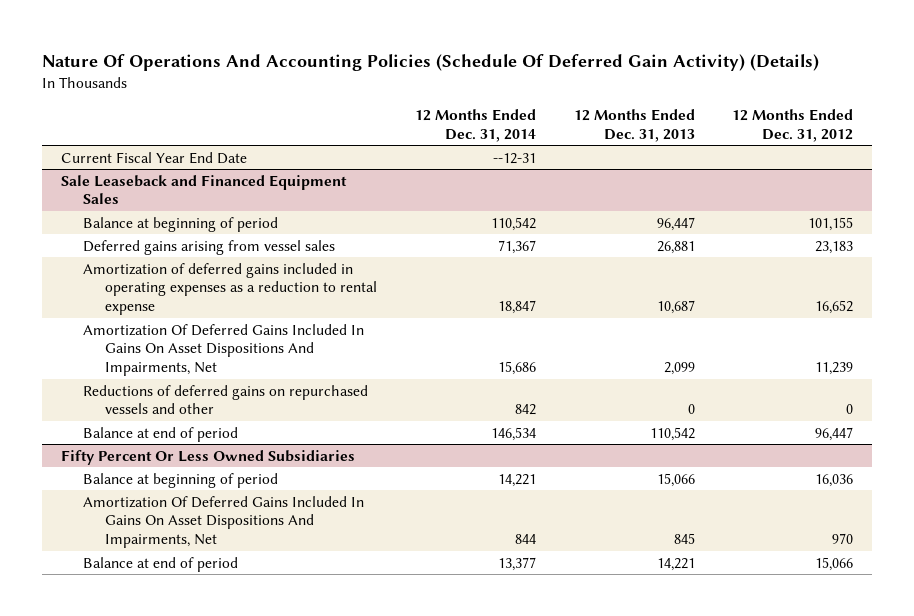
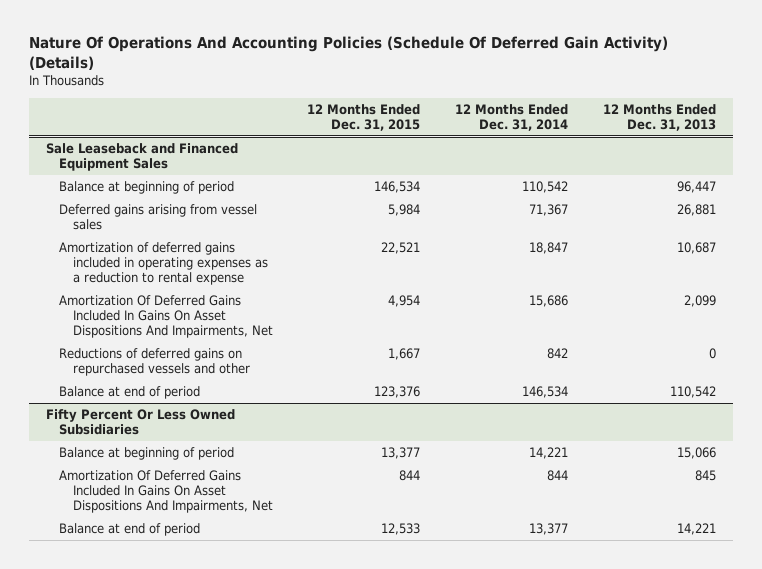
[732,109,854,142] 12 Months Ended Dec. 31, 2012 -> none
none -> [307,104,421,132] 12 Months Ended Dec. 31, 2015
[61,151,248,164] Current Fiscal Year End Date -> none

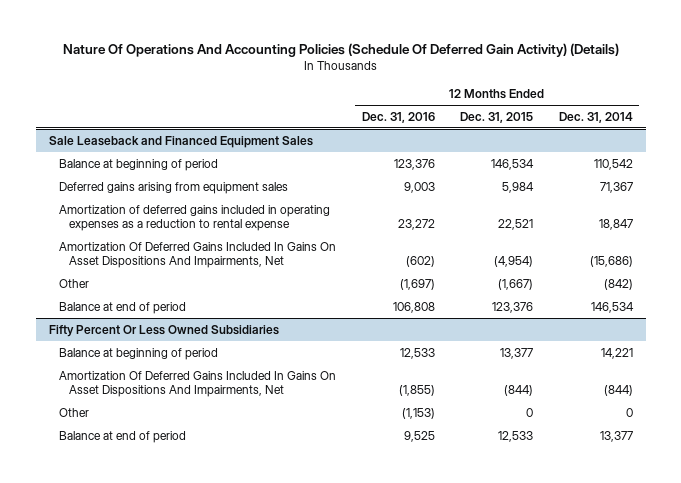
[602,104,716,132] 12 Months Ended Dec. 31, 2013 -> none
none -> [361,111,435,123] Dec. 31, 2016
[59,204,258,231] Deferred gains arising from vessel sales -> [58,181,288,194] Deferred gains arising from equipment sales
[59,348,250,377] Reductions of deferred gains on repurchased vessels and other -> none
[388,295,421,308] 4,954 -> [494,255,534,267] (4,954)
[528,295,568,308] 15,686 -> [589,255,633,267] (15,686)
none -> [58,278,89,288] Other
[399,470,421,482] 844 -> [504,384,534,396] (844)
[546,470,568,482] 844 -> [603,384,633,396] (844)
none -> [58,407,89,417] Other

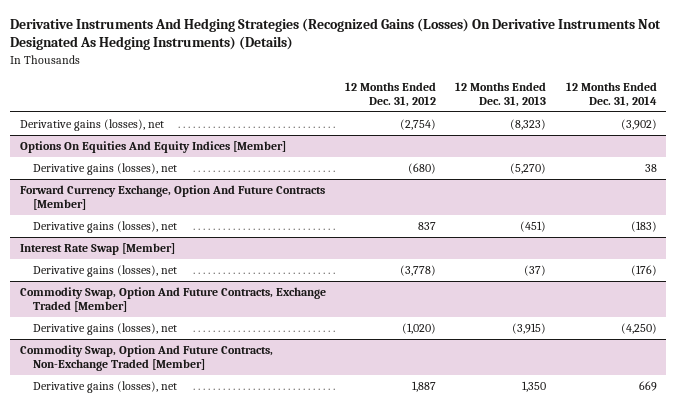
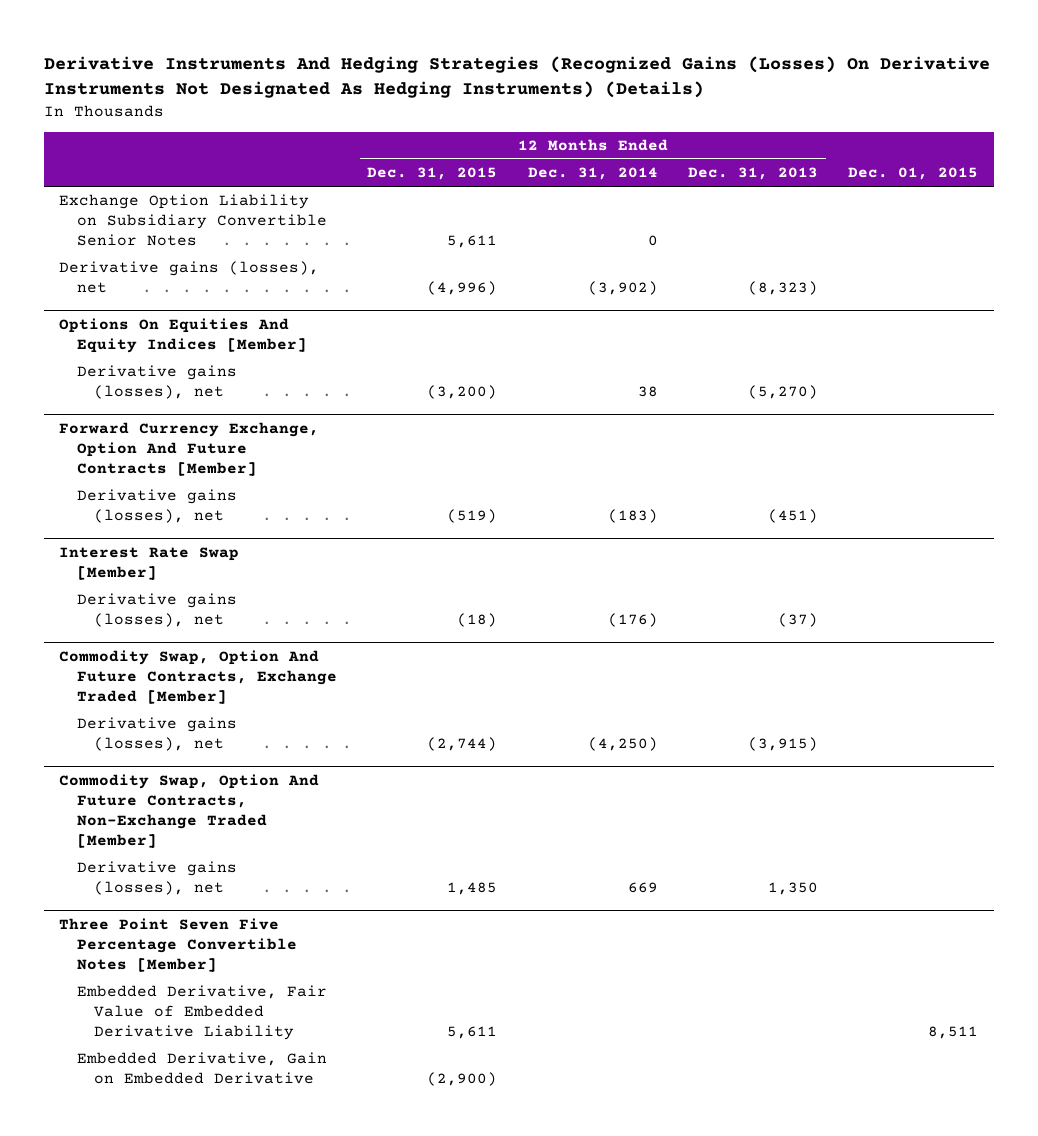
[344,81,436,108] 12 Months Ended Dec. 31, 2012 -> none
none -> [367,167,498,181] Dec. 31, 2015
none -> [848,167,979,181] Dec. 01, 2015
none -> [59,194,327,247] Exchange Option Liability on Subsidiary Convertible Senior Notes
none -> [59,918,297,973] Three Point Seven Five Percentage Convertible Notes [Member]
none -> [76,985,327,1041] Embedded Derivative, Fair Value of Embedded Derivative Liability
none -> [76,1052,327,1085] Embedded Derivative, Gain on Embedded Derivative

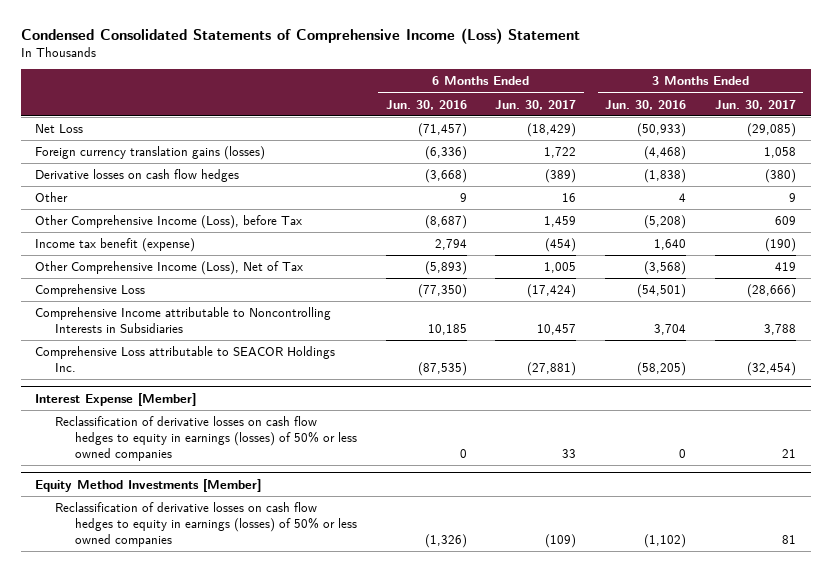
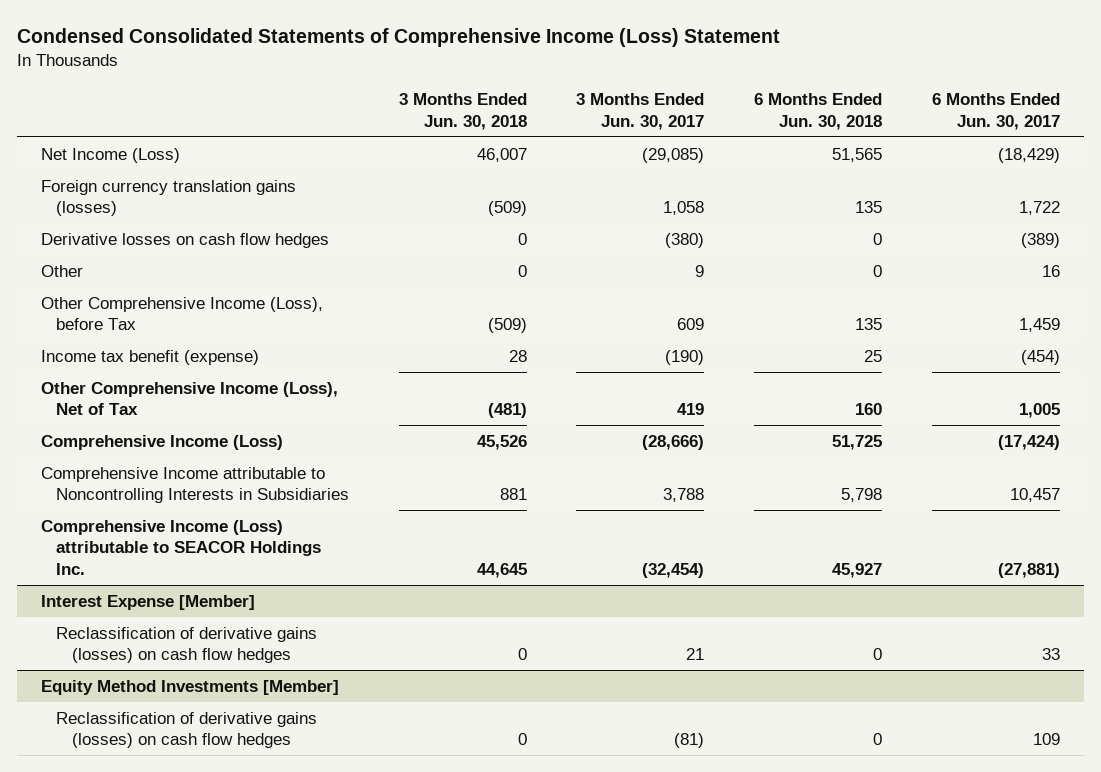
[385,99,467,110] Jun. 30, 2016 -> none
[605,99,687,110] Jun. 30, 2016 -> none
none -> [398,93,527,130] 3 Months Ended Jun. 30, 2018
none -> [754,93,883,130] 6 Months Ended Jun. 30, 2018
[34,124,83,134] Net Loss -> [41,147,181,163] Net Income (Loss)
[34,284,145,298] Comprehensive Loss -> [41,434,284,450] Comprehensive Income (Loss)
[34,346,335,372] Comprehensive Loss attributable to SEACOR Holdings Inc. -> [41,519,322,575] Comprehensive Income (Loss) attributable to SEACOR Holdings Inc.
[54,416,357,461] Reclassification of derivative losses on cash flow hedges to equity in earnings (losses) of 50% or less owned companies -> [56,626,318,664] Reclassification of derivative gains (losses) on cash flow hedges
[54,502,357,547] Reclassification of derivative losses on cash flow hedges to equity in earnings (losses) of 50% or less owned companies -> [56,711,318,749] Reclassification of derivative gains (losses) on cash flow hedges
[545,533,577,548] (109) -> [1032,733,1060,746] 109
[782,534,797,544] 81 -> [674,733,705,749] (81)

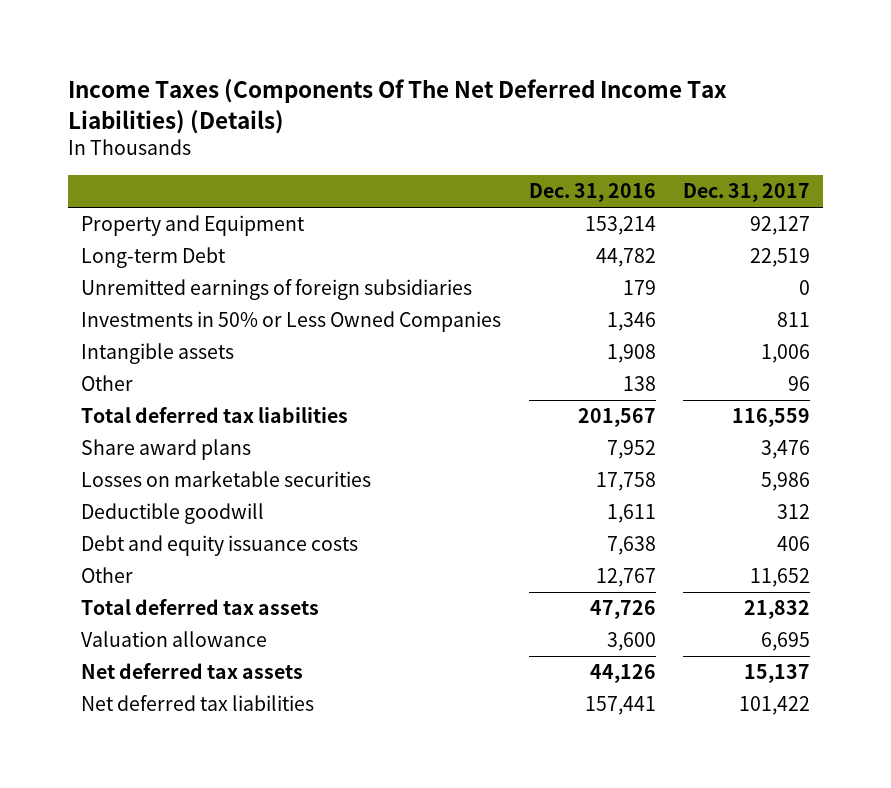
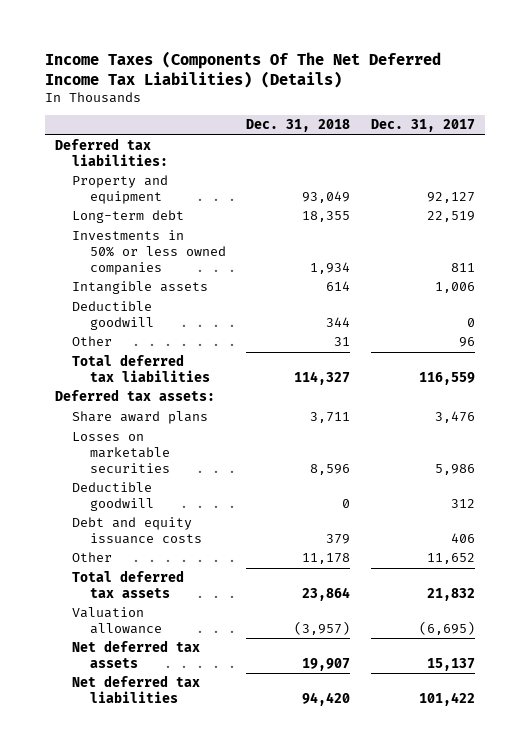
[528,183,656,203] Dec. 31, 2016 -> none
none -> [246,119,351,133] Dec. 31, 2018
[81,279,473,301] Unremitted earnings of foreign subsidiaries -> none
none -> [55,138,169,167] Deferred tax liabilities:
[81,215,306,237] Property and Equipment -> [72,175,169,205] Property and equipment
[81,247,227,269] Long-term Debt -> [72,210,185,224] Long-term debt
[81,311,502,333] Investments in 50% or Less Owned Companies -> [72,230,226,275] Investments in 50% or less owned companies
none -> [72,301,154,331] Deductible goodwill
none -> [55,389,216,402] Deferred tax assets:
[760,632,810,652] 6,695 -> [419,621,476,636] (6,695)

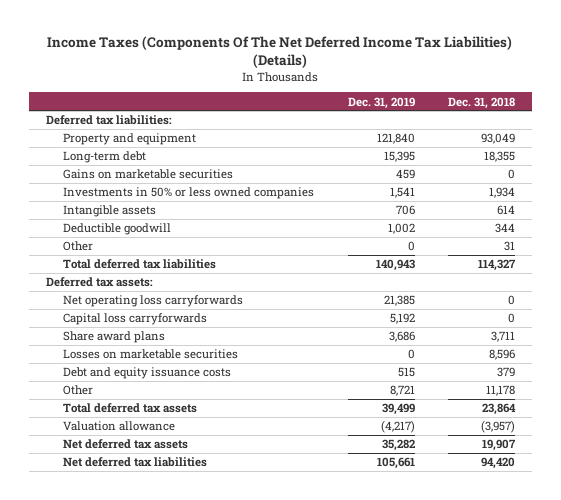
[371,119,476,133] Dec. 31, 2017 -> none
none -> [347,96,415,109] Dec. 31, 2019
none -> [63,169,234,180] Gains on marketable securities
none -> [63,295,244,308] Net operating loss carryforwards
none -> [63,313,208,326] Capital loss carryforwards
[72,482,154,512] Deductible goodwill -> none

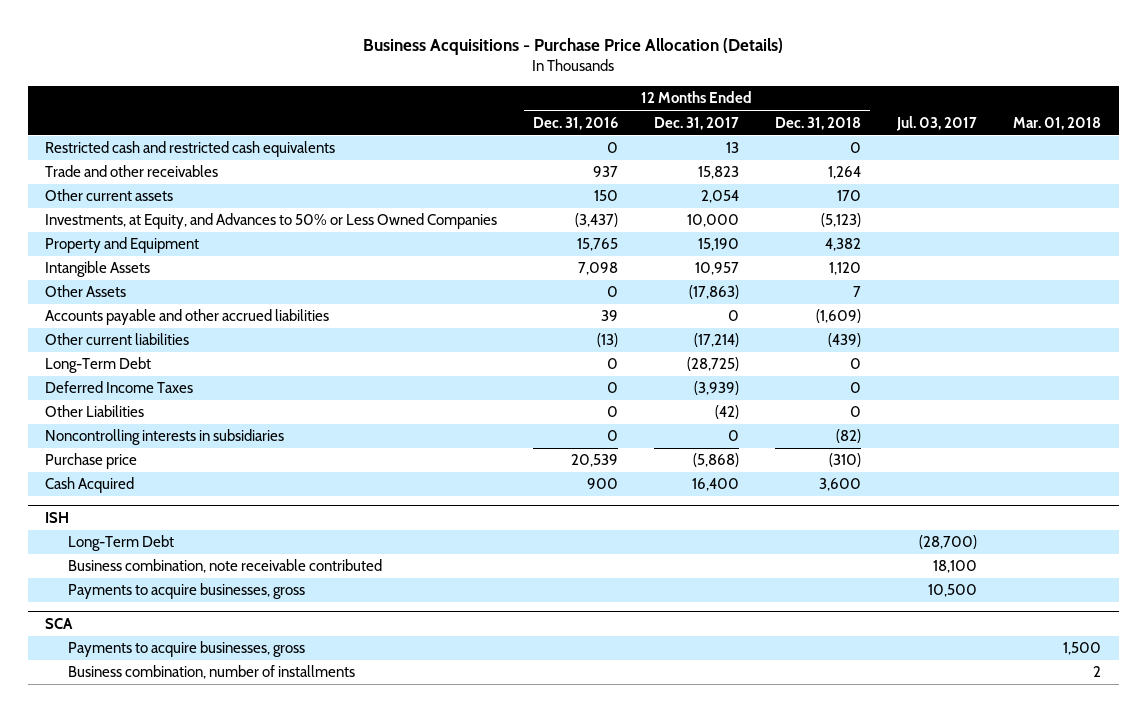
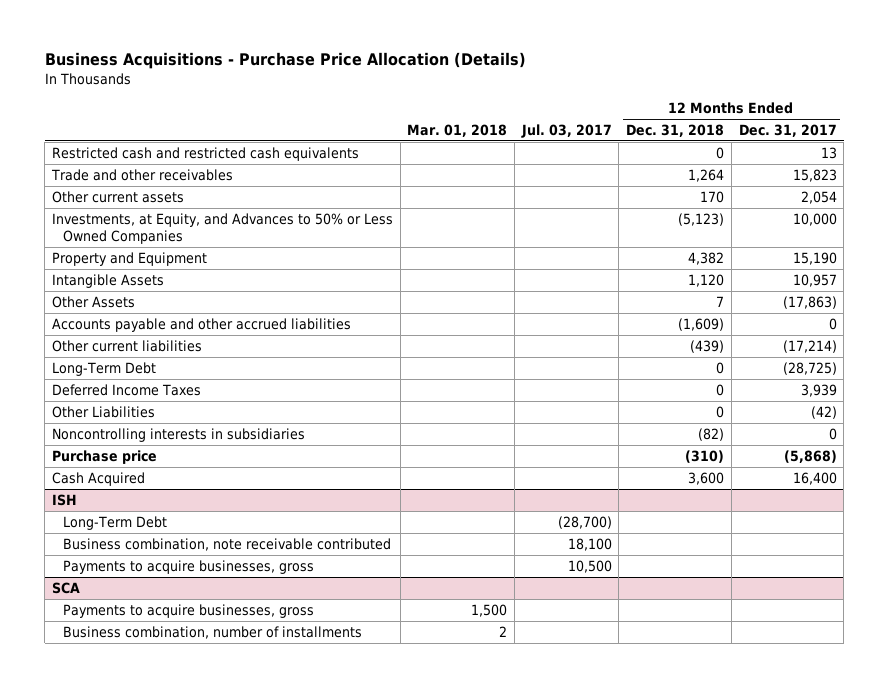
[533,116,619,130] Dec. 31, 2016 -> none
[694,381,740,396] (3,939) -> [800,383,837,397] 3,939

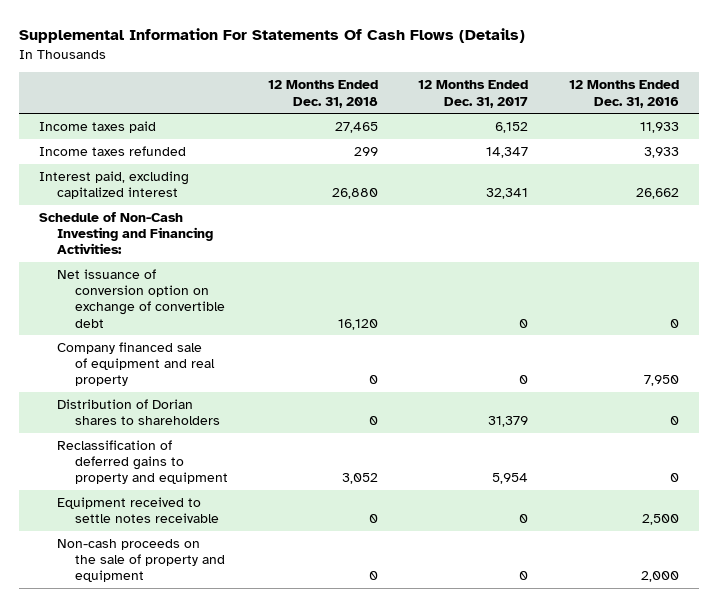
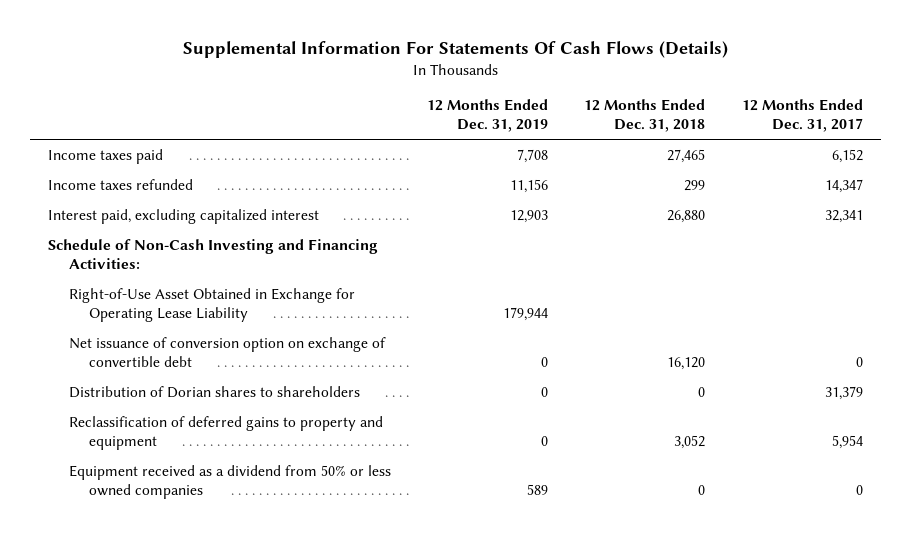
[568,80,679,108] 12 Months Ended Dec. 31, 2016 -> none
none -> [426,99,548,133] 12 Months Ended Dec. 31, 2019
none -> [68,287,355,322] Right-of-Use Asset Obtained in Exchange for Operating Lease Liability
[56,342,215,387] Company financed sale of equipment and real property -> none
[56,539,225,583] Non-cash proceeds on the sale of property and equipment -> none
[56,497,219,524] Equipment received to settle notes receivable -> [68,464,391,499] Equipment received as a dividend from 50% or less owned companies

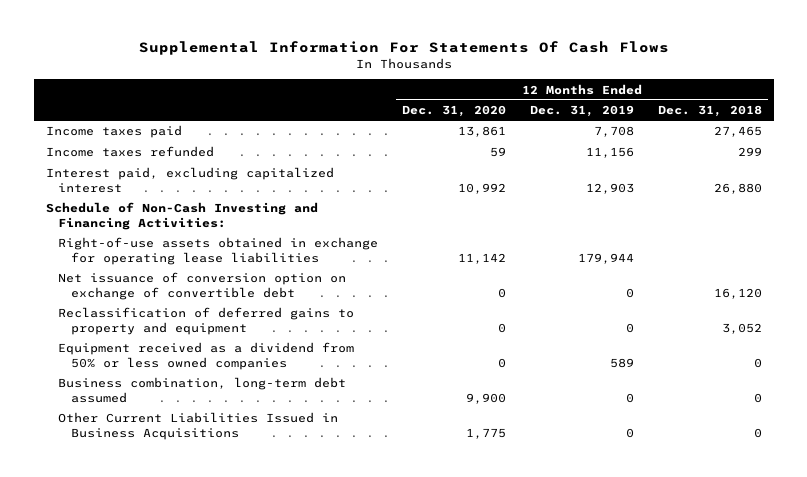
[182,41,728,59] Supplemental Information For Statements Of Cash Flows (Details) -> [138,40,669,55] Supplemental Information For Statements Of Cash Flows
[741,99,863,133] 12 Months Ended Dec. 31, 2017 -> none
none -> [402,105,507,118] Dec. 31, 2020
[68,287,355,322] Right-of-Use Asset Obtained in Exchange for Operating Lease Liability -> [58,237,379,266] Right-of-use assets obtained in exchange for operating lease liabilities
[68,385,360,398] Distribution of Dorian shares to shareholders -> none
none -> [58,377,347,404] Business combination, long-term debt assumed
none -> [58,412,339,441] Other Current Liabilities Issued in Business Acquisitions

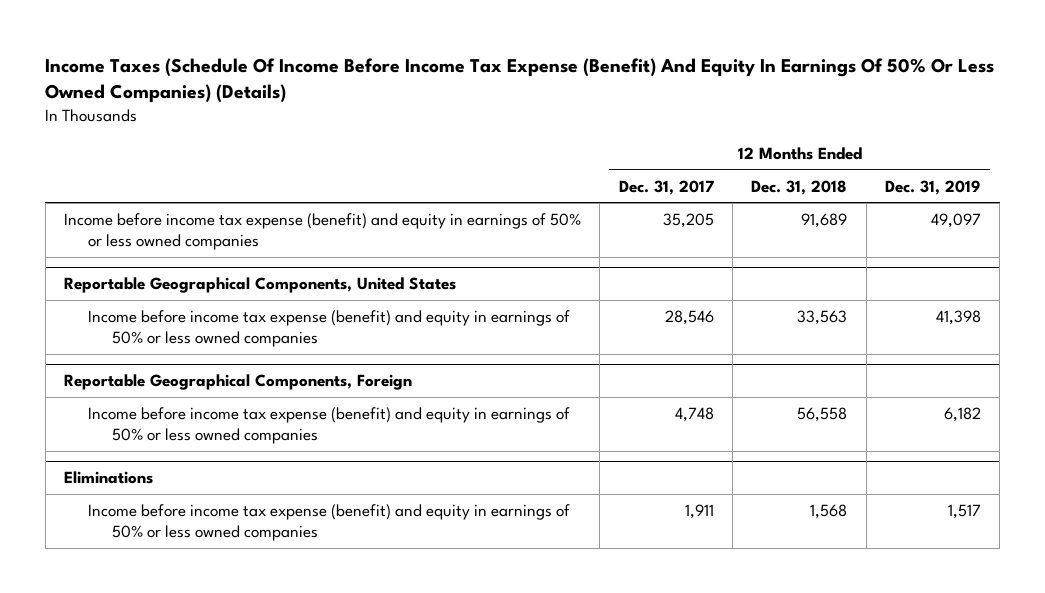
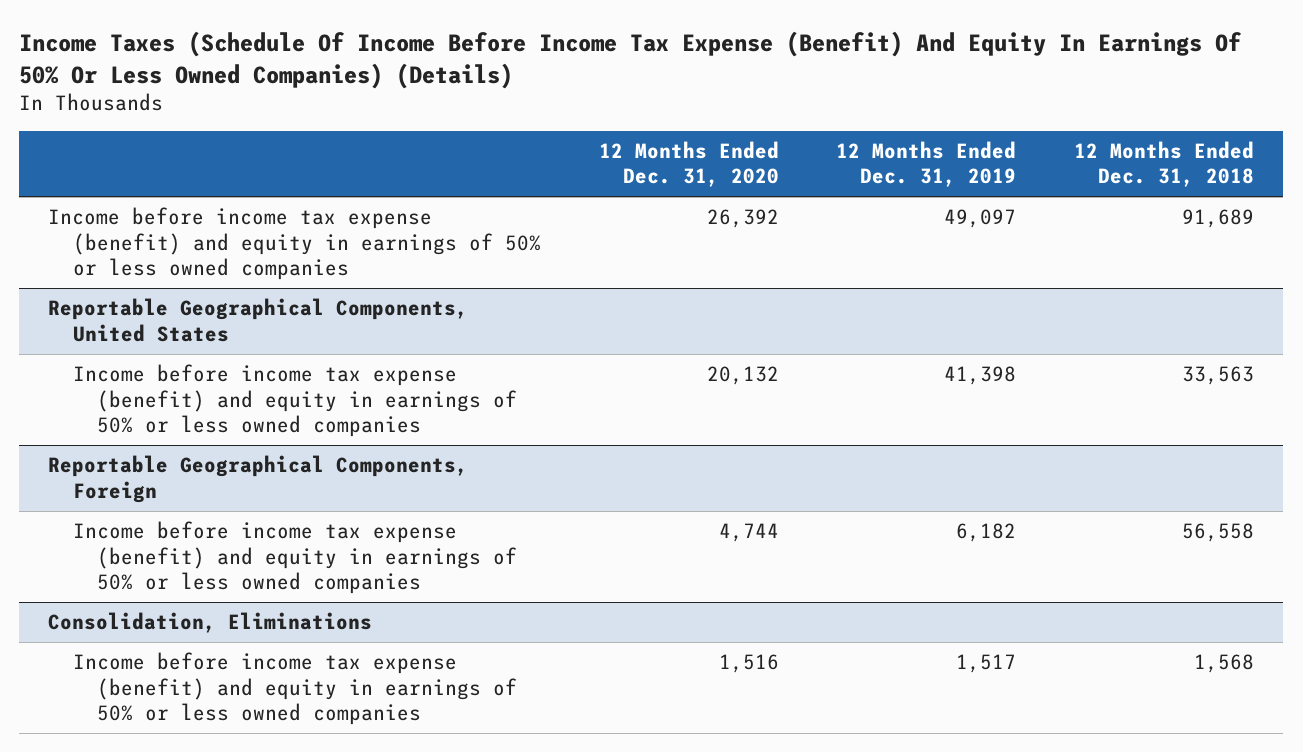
[618,179,714,195] Dec. 31, 2017 -> none
none -> [598,141,779,188] 12 Months Ended Dec. 31, 2020
[64,471,154,485] Eliminations -> [48,612,373,634] Consolidation, Eliminations

